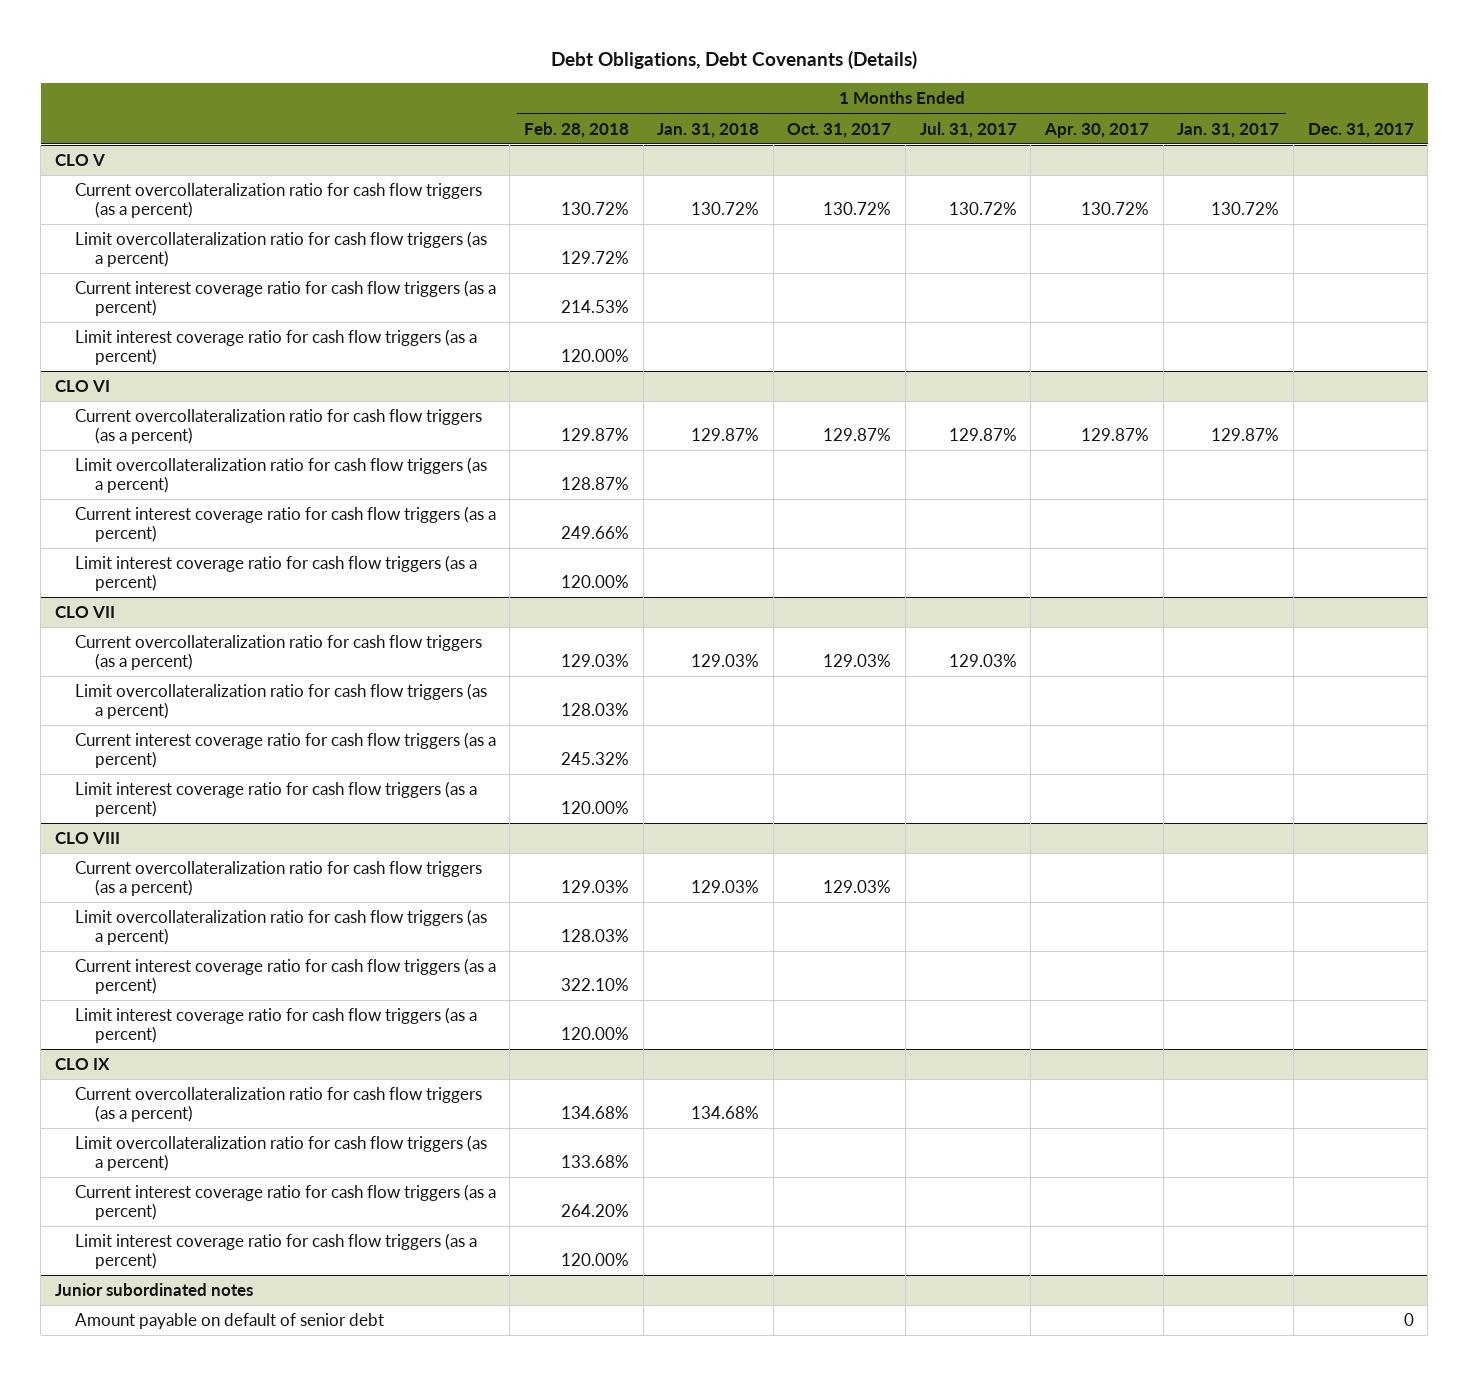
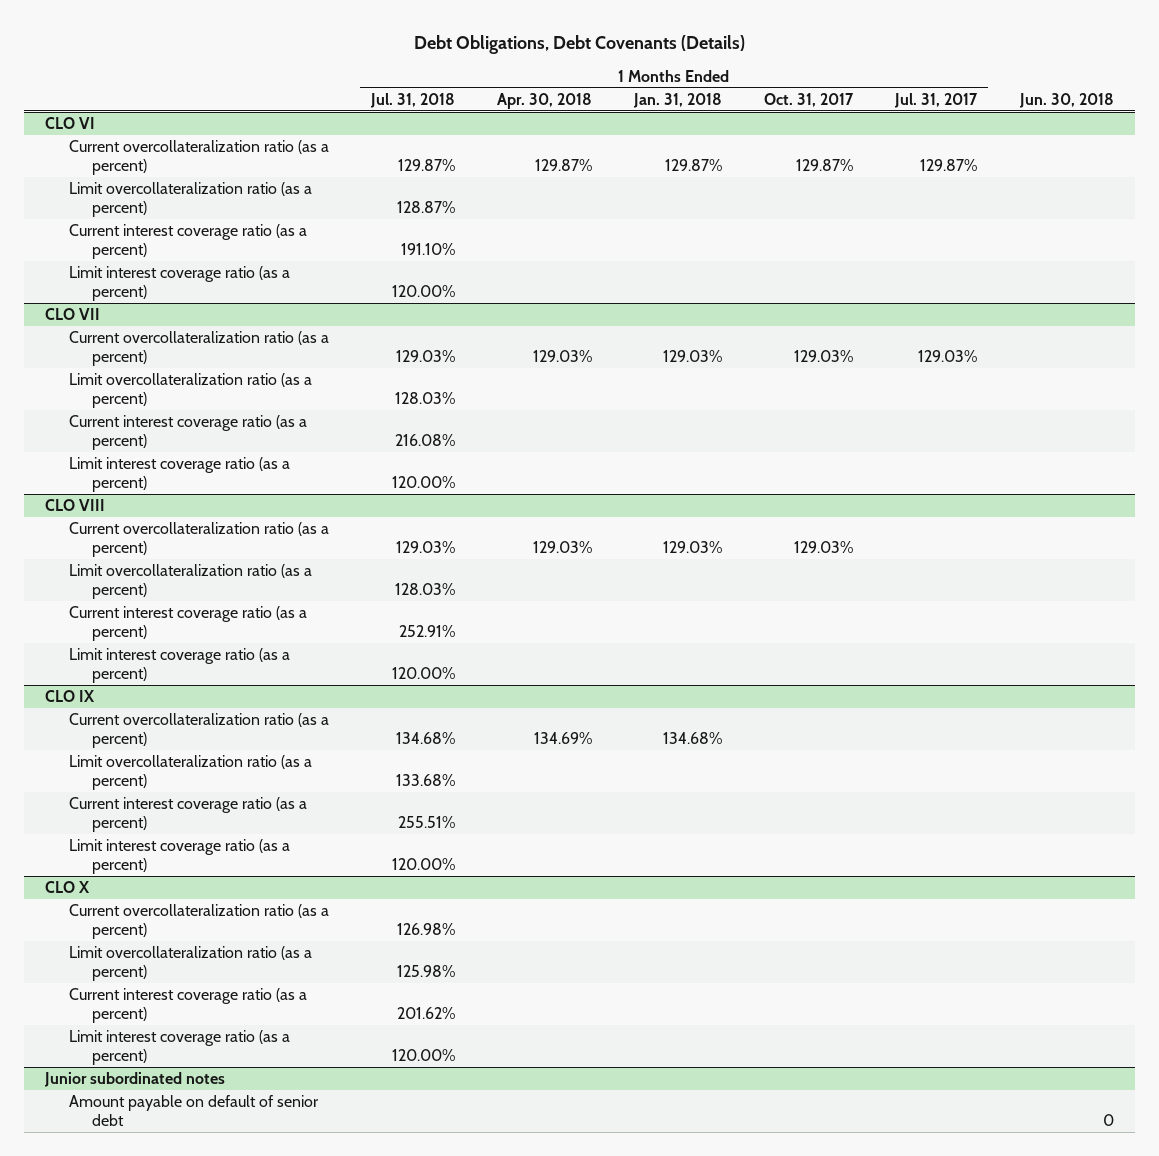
[523,121,629,138] Feb. 28, 2018 -> none
[1043,122,1149,138] Apr. 30, 2017 -> none
[1177,122,1280,138] Jan. 31, 2017 -> none
[1307,122,1414,138] Dec. 31, 2017 -> none
none -> [369,92,455,108] Jul. 31, 2018
none -> [497,92,593,109] Apr. 30, 2018
none -> [1018,92,1114,108] Jun. 30, 2018
[54,154,105,167] CLO V -> none
[74,183,482,219] Current overcollateralization ratio for cash flow triggers (as a percent) -> none
[74,231,487,268] Limit overcollateralization ratio for cash flow triggers (as a percent) -> none
[74,280,496,317] Current interest coverage ratio for cash flow triggers (as a percent) -> none
[74,329,477,366] Limit interest coverage ratio for cash flow triggers (as a percent) -> none
[74,409,482,445] Current overcollateralization ratio for cash flow triggers (as a percent) -> [68,140,329,176] Current overcollateralization ratio (as a percent)
[74,457,487,494] Limit overcollateralization ratio for cash flow triggers (as a percent) -> [68,182,312,218] Limit overcollateralization ratio (as a percent)
[74,506,496,543] Current interest coverage ratio for cash flow triggers (as a percent) -> [68,224,307,260] Current interest coverage ratio (as a percent)
[74,555,477,592] Limit interest coverage ratio for cash flow triggers (as a percent) -> [68,266,290,302] Limit interest coverage ratio (as a percent)
[74,635,482,671] Current overcollateralization ratio for cash flow triggers (as a percent) -> [68,331,329,367] Current overcollateralization ratio (as a percent)
[74,683,487,720] Limit overcollateralization ratio for cash flow triggers (as a percent) -> [68,373,312,409] Limit overcollateralization ratio (as a percent)
[74,732,496,769] Current interest coverage ratio for cash flow triggers (as a percent) -> [68,415,307,451] Current interest coverage ratio (as a percent)
[74,781,477,818] Limit interest coverage ratio for cash flow triggers (as a percent) -> [68,457,290,493] Limit interest coverage ratio (as a percent)
[74,861,482,897] Current overcollateralization ratio for cash flow triggers (as a percent) -> [68,522,329,558] Current overcollateralization ratio (as a percent)
[74,909,487,946] Limit overcollateralization ratio for cash flow triggers (as a percent) -> [68,564,312,600] Limit overcollateralization ratio (as a percent)
[74,958,496,995] Current interest coverage ratio for cash flow triggers (as a percent) -> [68,606,307,642] Current interest coverage ratio (as a percent)
[74,1007,477,1044] Limit interest coverage ratio for cash flow triggers (as a percent) -> [68,648,290,684] Limit interest coverage ratio (as a percent)
[74,1087,482,1123] Current overcollateralization ratio for cash flow triggers (as a percent) -> [68,713,329,749] Current overcollateralization ratio (as a percent)
[74,1135,487,1172] Limit overcollateralization ratio for cash flow triggers (as a percent) -> [68,755,312,791] Limit overcollateralization ratio (as a percent)
[74,1184,496,1221] Current interest coverage ratio for cash flow triggers (as a percent) -> [68,797,307,833] Current interest coverage ratio (as a percent)
[74,1233,477,1270] Limit interest coverage ratio for cash flow triggers (as a percent) -> [68,839,290,875] Limit interest coverage ratio (as a percent)
none -> [45,881,91,894] CLO X
none -> [68,904,329,940] Current overcollateralization ratio (as a percent)
none -> [68,946,312,982] Limit overcollateralization ratio (as a percent)
none -> [68,988,307,1024] Current interest coverage ratio (as a percent)
none -> [68,1030,290,1066] Limit interest coverage ratio (as a percent)

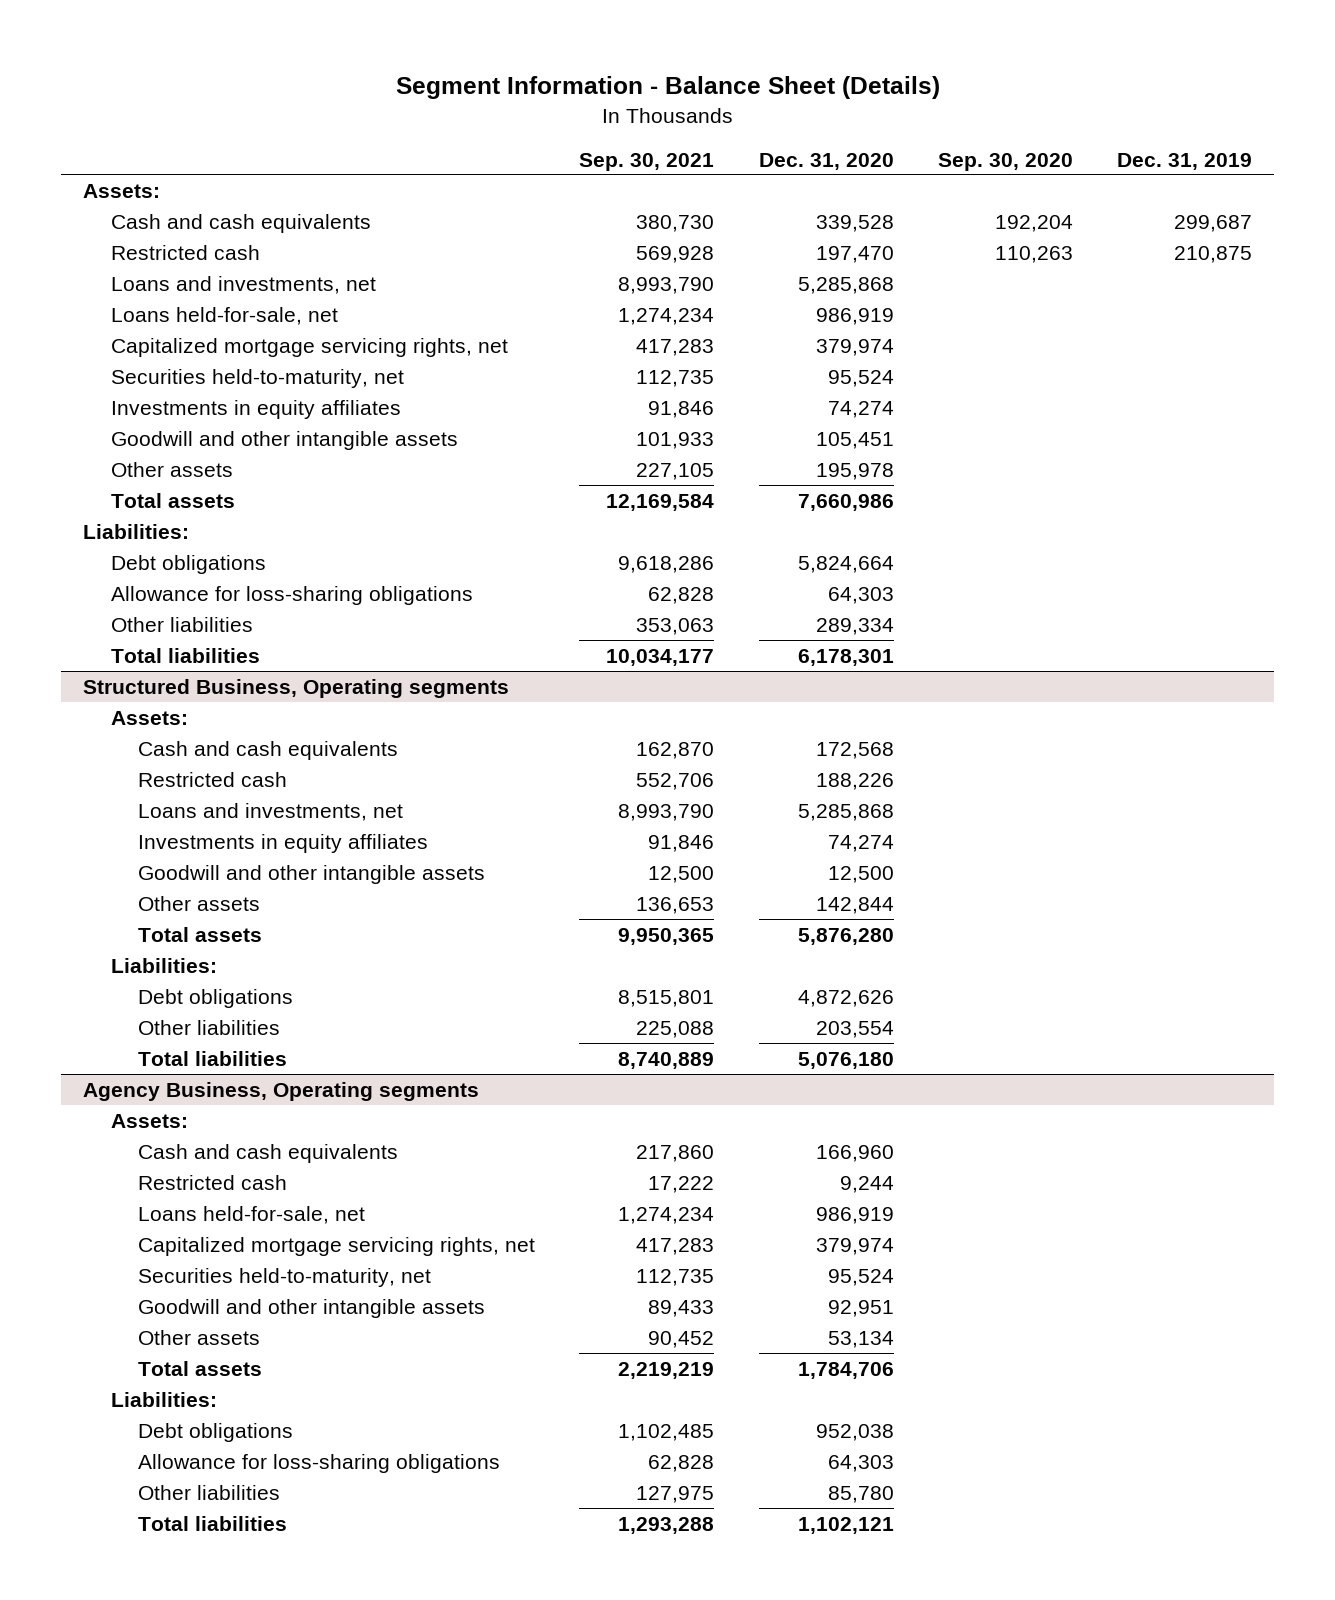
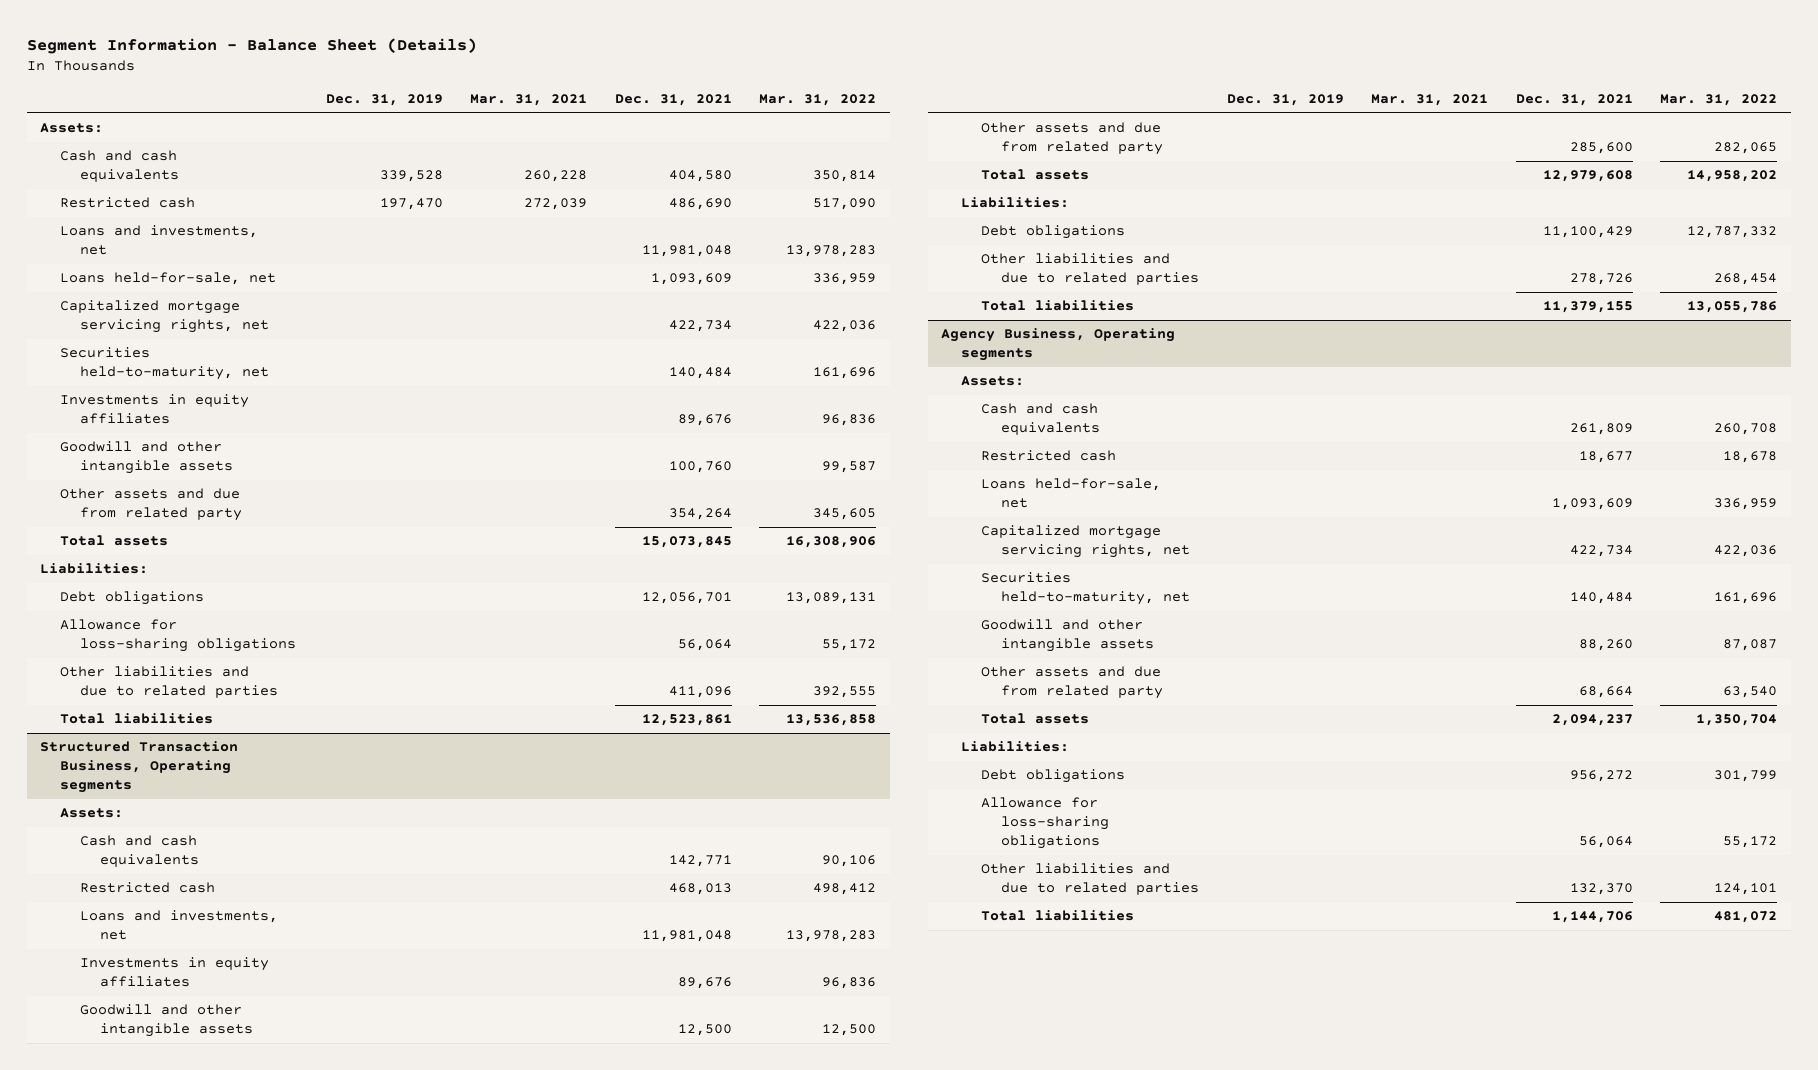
[579,152,715,171] Sep. 30, 2021 -> none
[758,152,894,170] Dec. 31, 2020 -> none
[937,152,1073,171] Sep. 30, 2020 -> none
none -> [470,94,588,107] Mar. 31, 2021
none -> [614,94,732,107] Dec. 31, 2021
none -> [759,94,877,107] Mar. 31, 2022
[1174,214,1253,232] 299,687 -> [379,170,443,183] 339,528
[1174,245,1253,263] 210,875 -> [379,198,443,211] 197,470
[110,461,233,477] Other assets -> [60,488,243,522] Other assets and due from related party
[110,616,253,632] Other liabilities -> [60,666,279,699] Other liabilities and due to related parties
[83,678,510,698] Structured Business, Operating segments -> [40,741,239,794] Structured Transaction Business, Operating segments
[138,895,261,911] Other assets -> [981,122,1164,156] Other assets and due from related party
[138,1019,281,1035] Other liabilities -> [981,253,1200,286] Other liabilities and due to related parties
[138,1329,261,1345] Other assets -> [981,666,1164,700] Other assets and due from related party
[138,1484,281,1500] Other liabilities -> [981,863,1200,896] Other liabilities and due to related parties

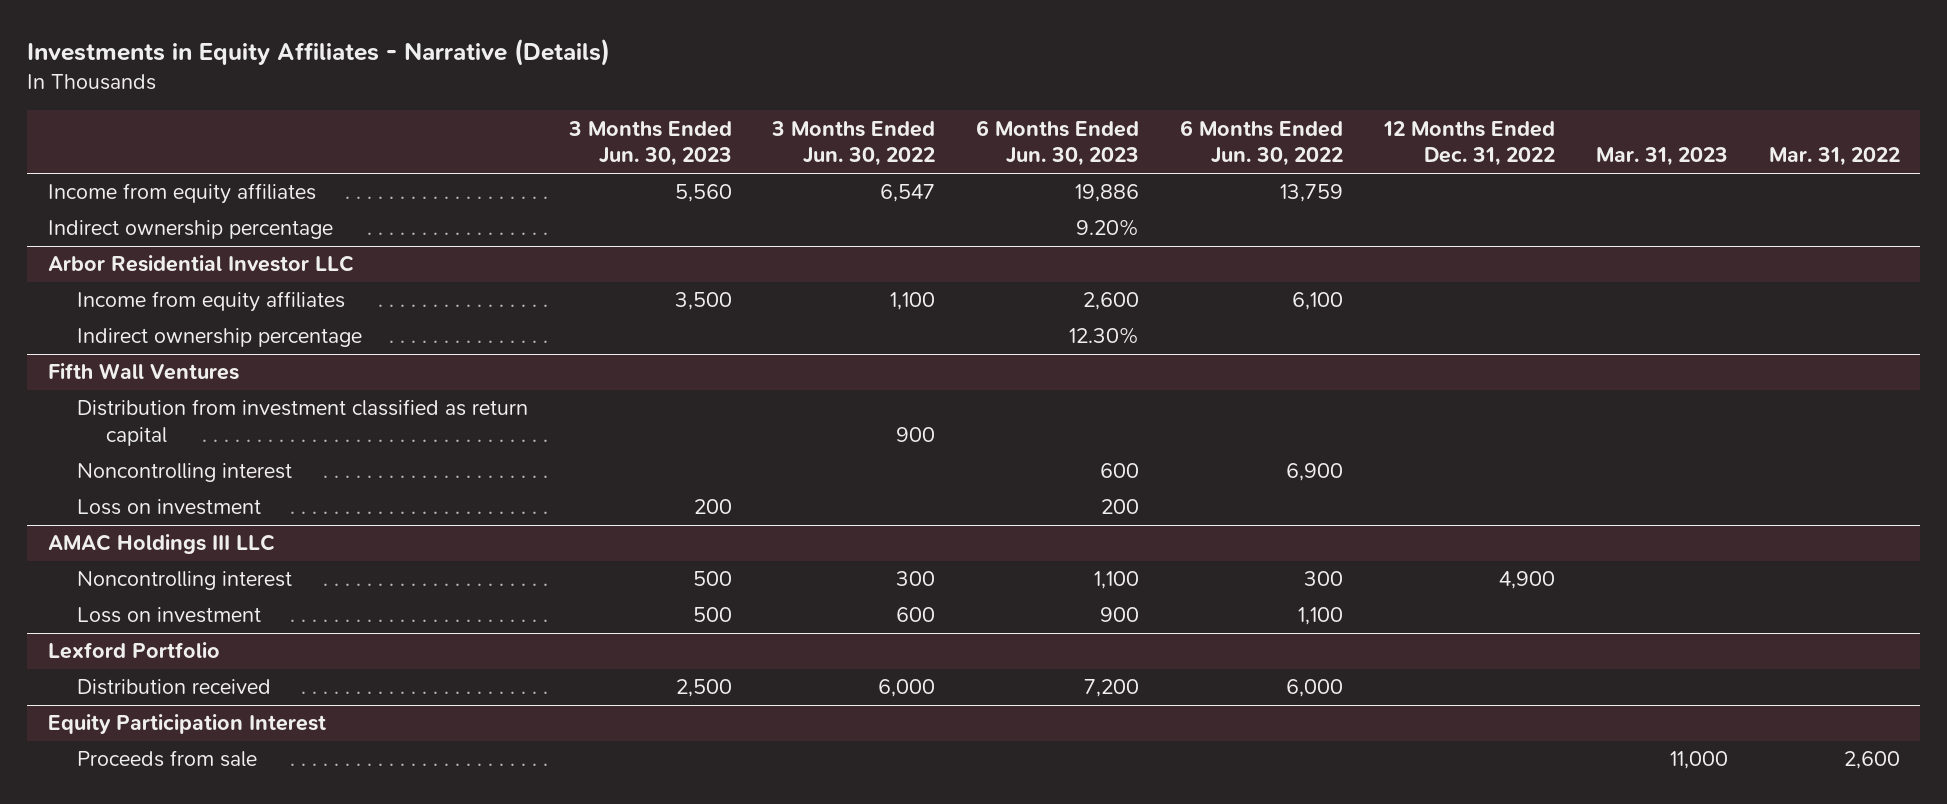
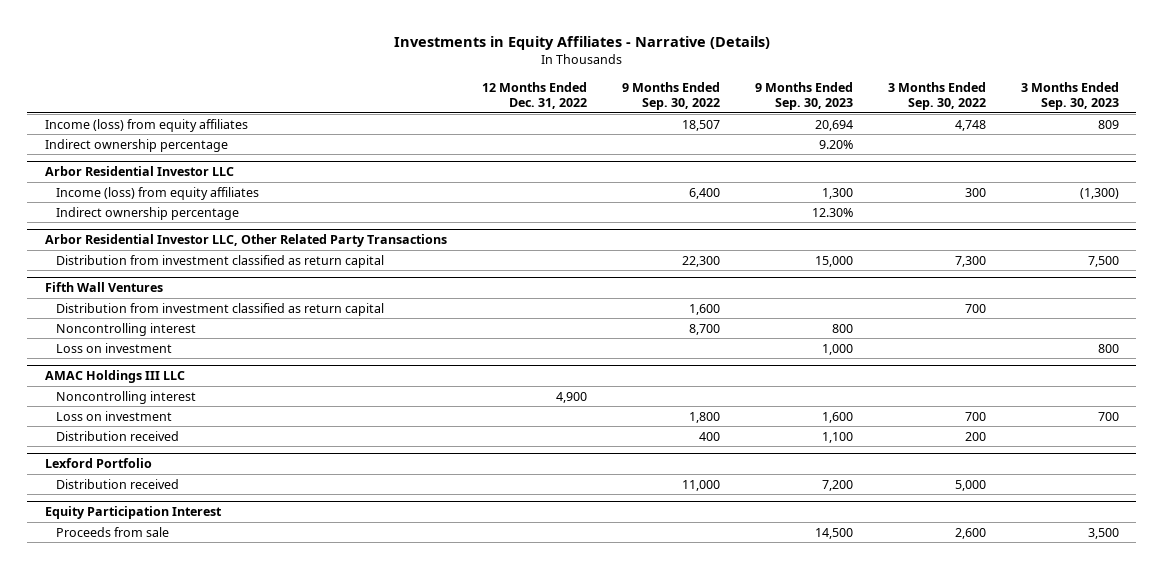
[567,120,732,167] 3 Months Ended Jun. 30, 2023 -> none
[771,120,936,167] 3 Months Ended Jun. 30, 2022 -> none
[976,119,1140,167] 6 Months Ended Jun. 30, 2023 -> none
[1180,119,1344,167] 6 Months Ended Jun. 30, 2022 -> none
[1595,147,1728,167] Mar. 31, 2023 -> none
[1768,147,1900,167] Mar. 31, 2022 -> none
none -> [621,81,720,111] 9 Months Ended Sep. 30, 2022
none -> [754,81,853,111] 9 Months Ended Sep. 30, 2023
none -> [887,81,986,111] 3 Months Ended Sep. 30, 2022
none -> [1020,81,1119,111] 3 Months Ended Sep. 30, 2023
[47,183,316,205] Income from equity affiliates -> [44,118,248,132] Income (loss) from equity affiliates
[76,291,345,313] Income from equity affiliates -> [55,186,259,200] Income (loss) from equity affiliates
none -> [44,234,447,248] Arbor Residential Investor LLC, Other Related Party Transactions
none -> [55,254,384,268] Distribution from investment classified as return capital
none -> [55,430,179,441] Distribution received

